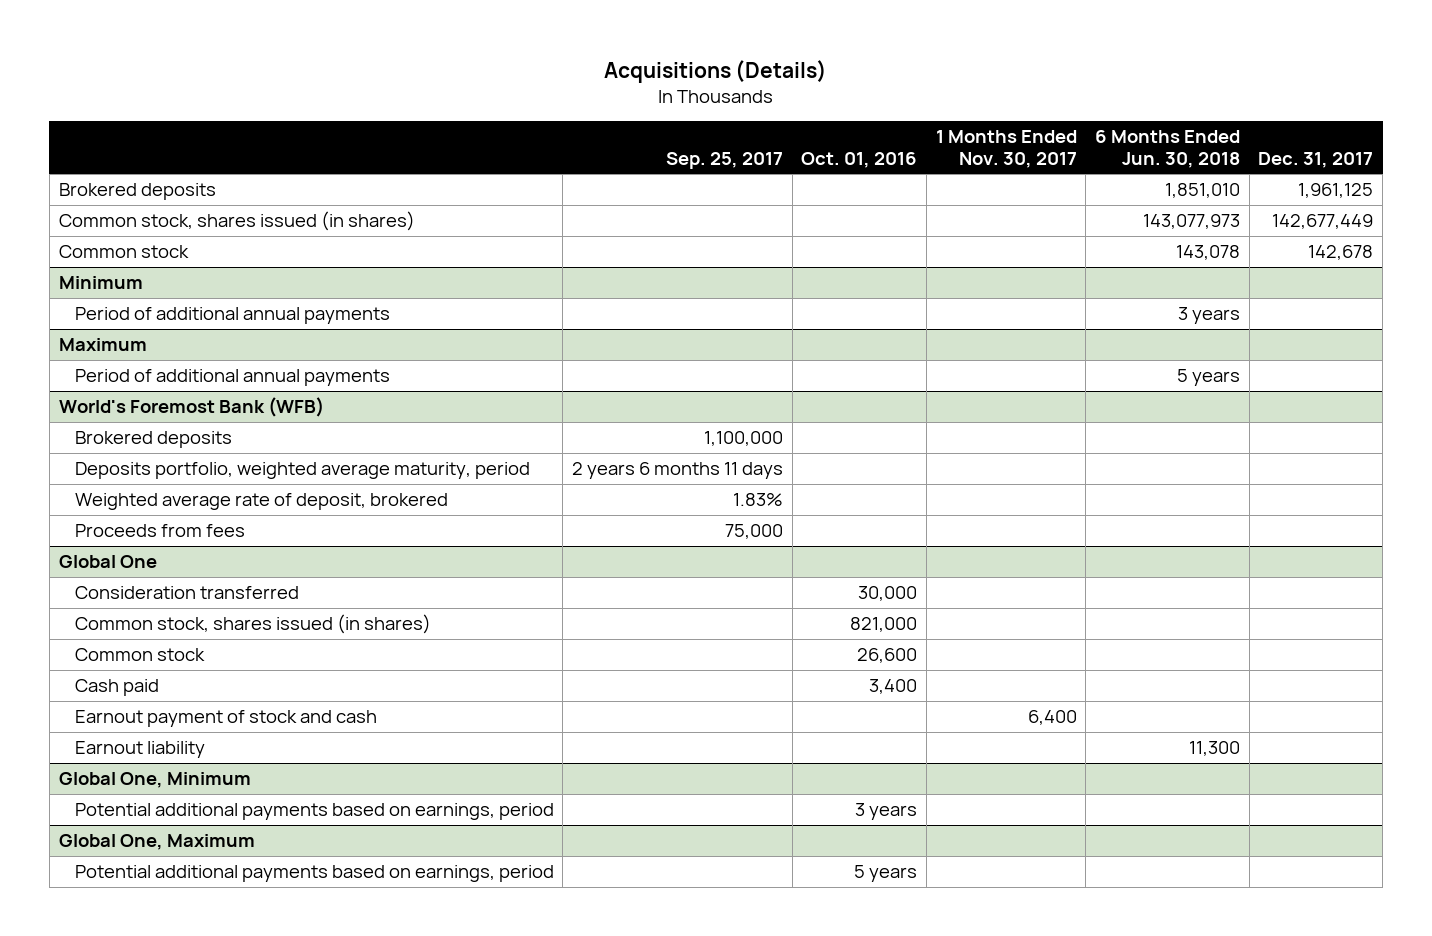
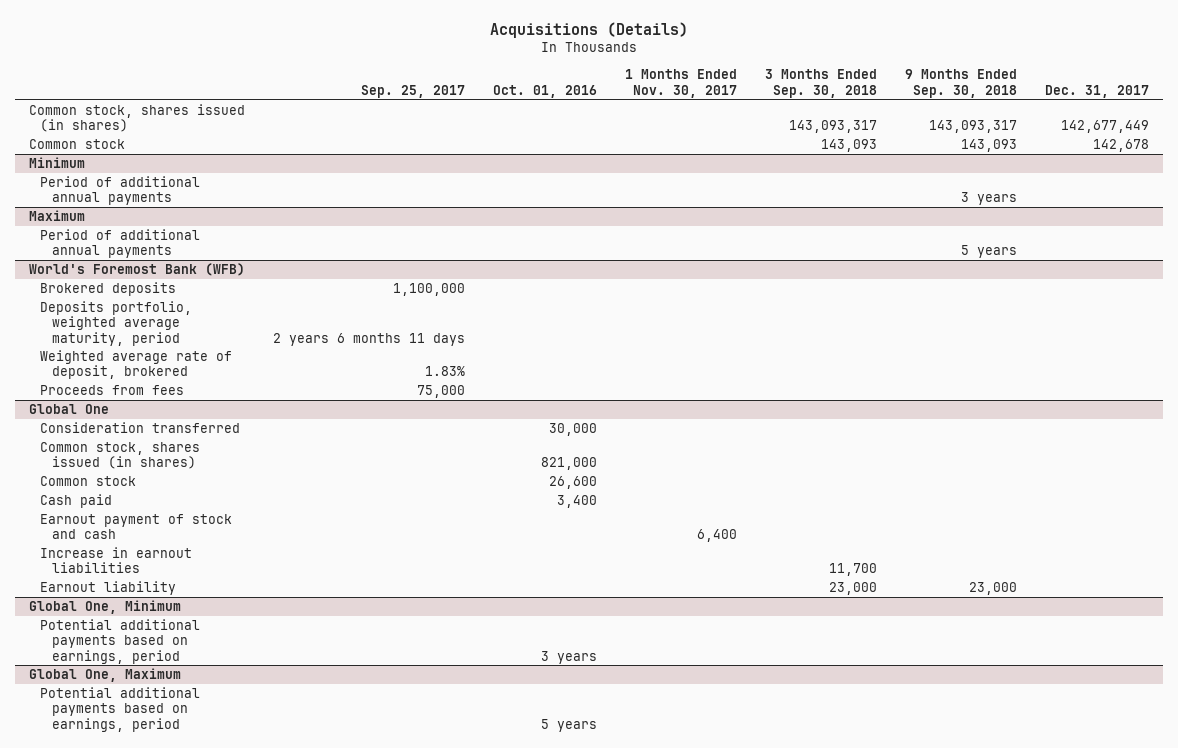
[1095,130,1241,168] 6 Months Ended Jun. 30, 2018 -> none
none -> [764,69,877,98] 3 Months Ended Sep. 30, 2018
none -> [904,69,1017,98] 9 Months Ended Sep. 30, 2018
[58,183,216,201] Brokered deposits -> none
none -> [40,547,193,574] Increase in earnout liabilities

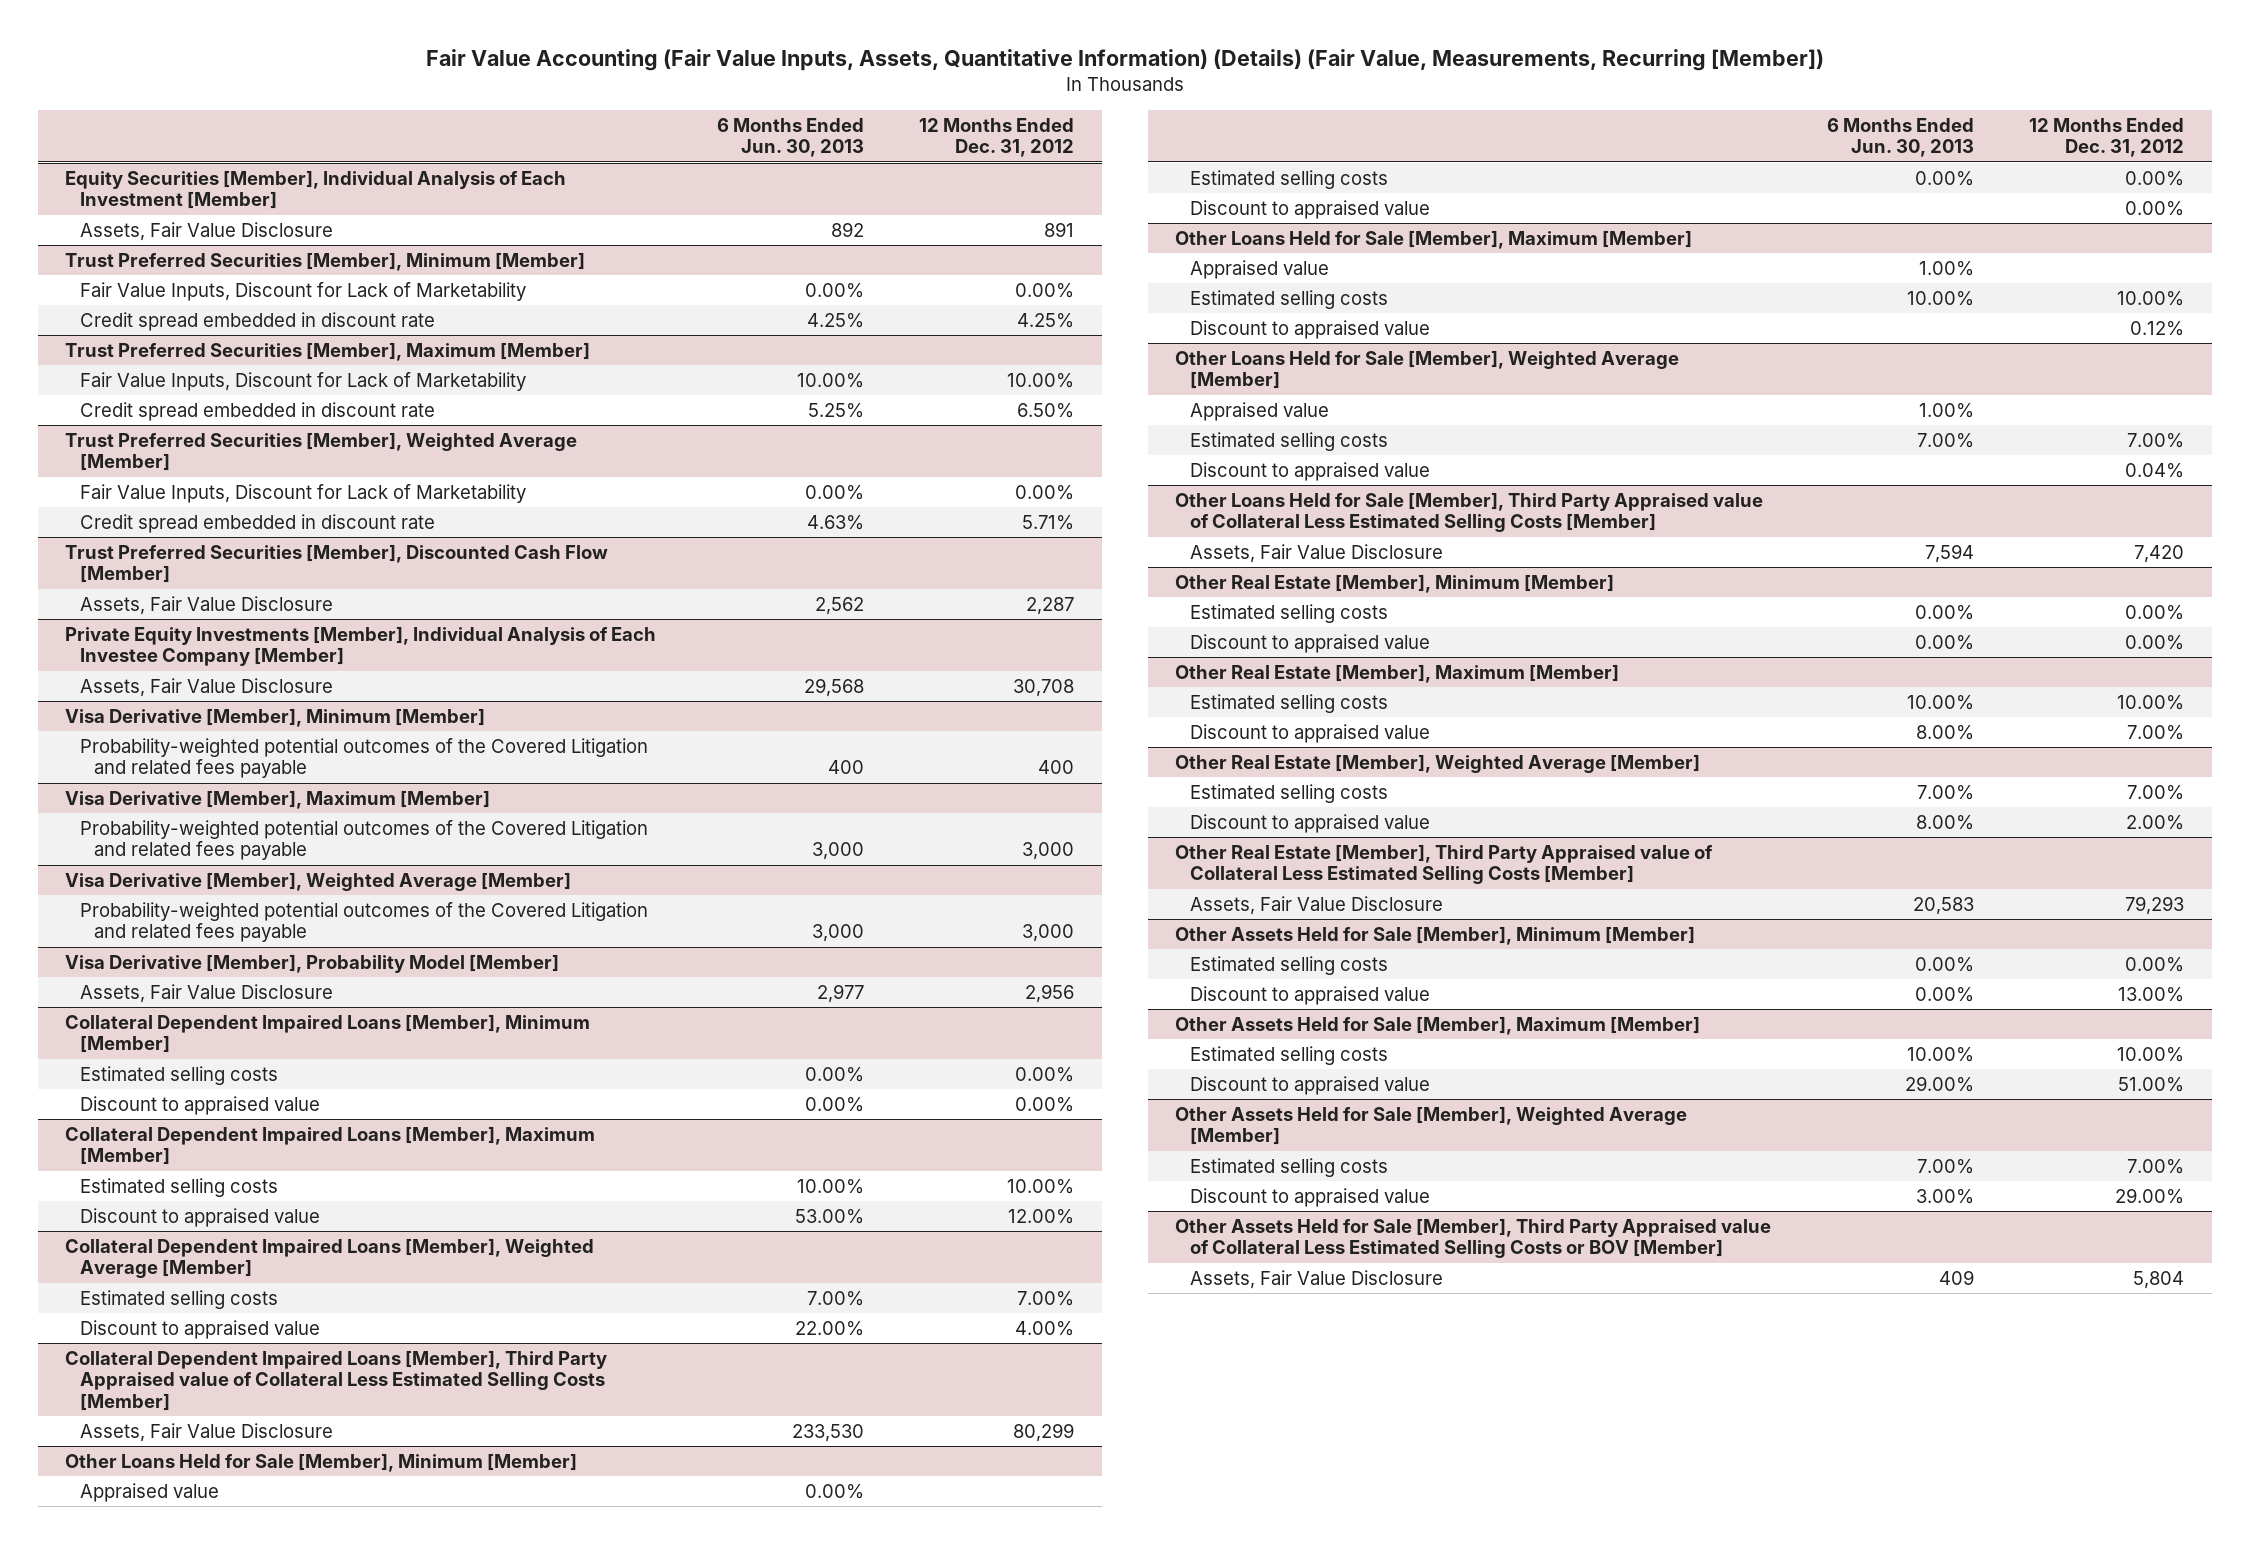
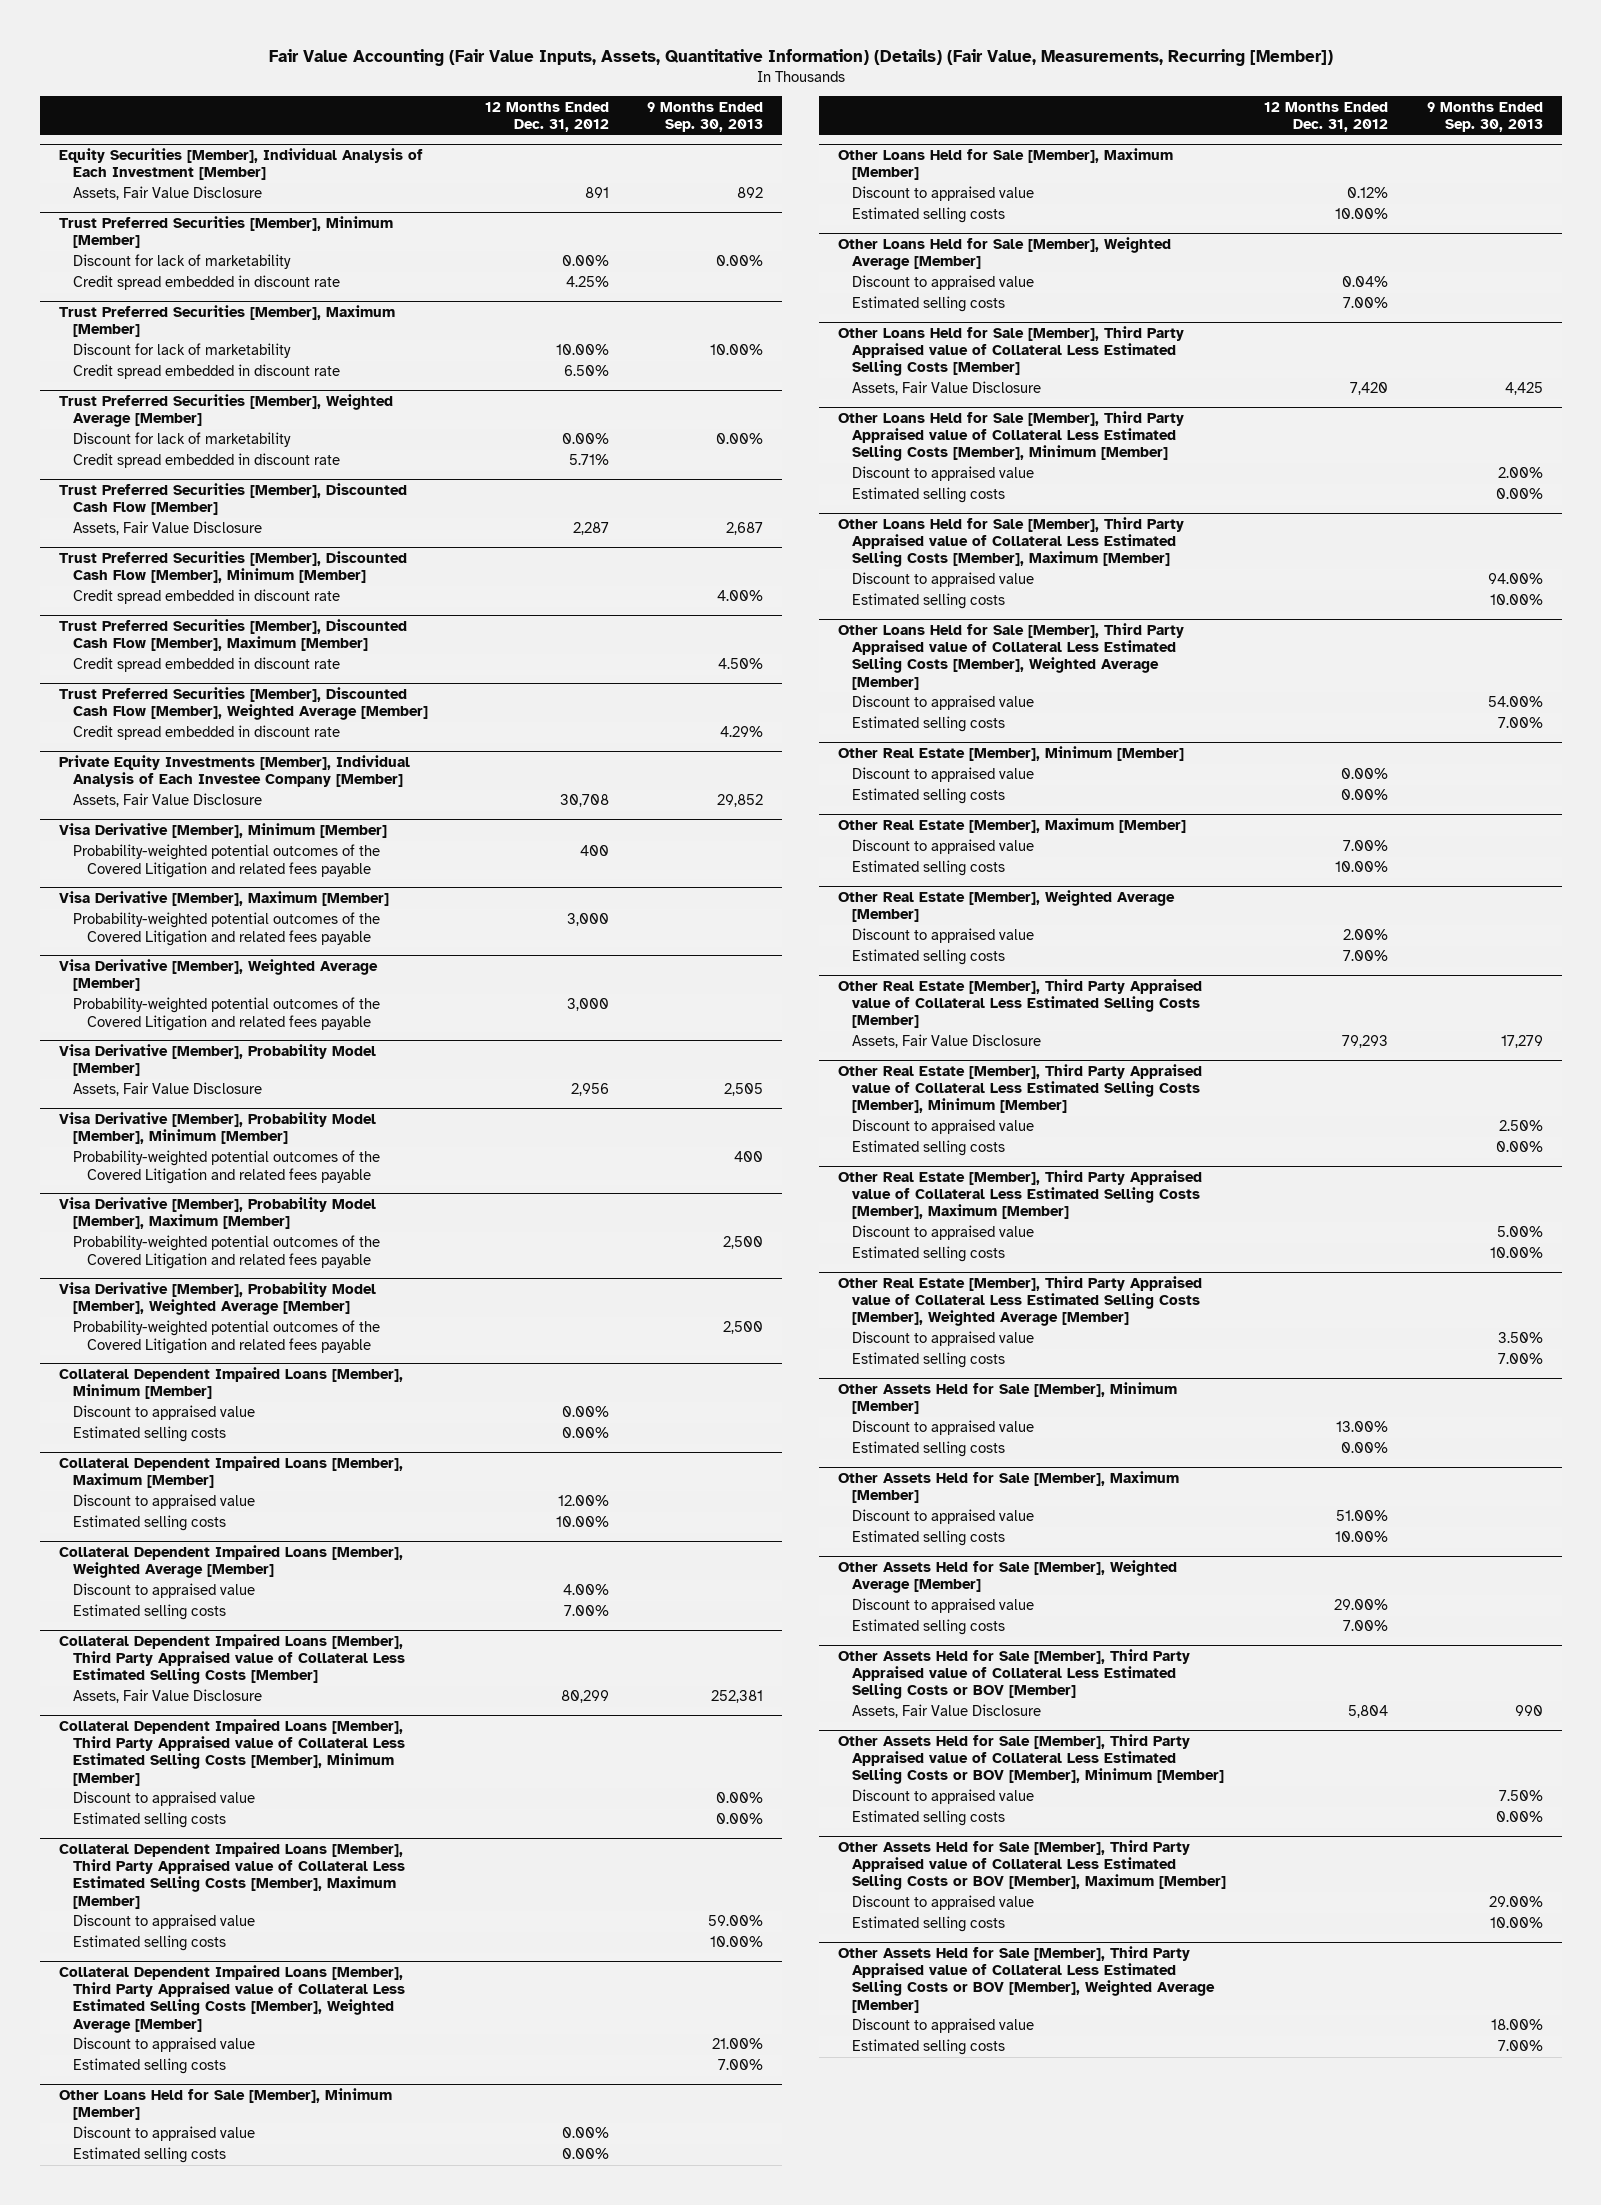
[716,117,864,158] 6 Months Ended Jun. 30, 2013 -> none
none -> [647,101,764,133] 9 Months Ended Sep. 30, 2013
[79,281,526,301] Fair Value Inputs, Discount for Lack of Marketability -> [72,254,291,270] Discount for lack of marketability
[79,371,526,391] Fair Value Inputs, Discount for Lack of Marketability -> [72,343,291,359] Discount for lack of marketability
[79,483,526,503] Fair Value Inputs, Discount for Lack of Marketability -> [72,432,291,448] Discount for lack of marketability
none -> [58,551,407,584] Trust Preferred Securities [Member], Discounted Cash Flow [Member], Minimum [Member]
none -> [72,589,340,605] Credit spread embedded in discount rate
none -> [58,619,407,652] Trust Preferred Securities [Member], Discounted Cash Flow [Member], Maximum [Member]
none -> [72,657,340,673] Credit spread embedded in discount rate
none -> [58,687,428,721] Trust Preferred Securities [Member], Discounted Cash Flow [Member], Weighted Average [Member]
none -> [72,725,340,741] Credit spread embedded in discount rate
none -> [58,1112,376,1145] Visa Derivative [Member], Probability Model [Member], Minimum [Member]
none -> [72,1150,380,1184] Probability-weighted potential outcomes of the Covered Litigation and related fees payable
none -> [58,1197,376,1230] Visa Derivative [Member], Probability Model [Member], Maximum [Member]
none -> [72,1235,380,1269] Probability-weighted potential outcomes of the Covered Litigation and related fees payable
none -> [58,1282,376,1316] Visa Derivative [Member], Probability Model [Member], Weighted Average [Member]
none -> [72,1320,380,1354] Probability-weighted potential outcomes of the Covered Litigation and related fees payable
[79,1065,278,1085] Estimated selling costs -> [72,1426,226,1443] Estimated selling costs
[79,1177,278,1197] Estimated selling costs -> [72,1515,226,1532] Estimated selling costs
[79,1289,278,1309] Estimated selling costs -> [72,1604,226,1621] Estimated selling costs
none -> [58,1719,405,1786] Collateral Dependent Impaired Loans [Member], Third Party Appraised value of Collateral Less Estimated Selling Costs [Member], Minimum [Member]
none -> [72,1791,255,1807] Discount to appraised value
none -> [72,1812,226,1829] Estimated selling costs
none -> [58,1842,405,1909] Collateral Dependent Impaired Loans [Member], Third Party Appraised value of Collateral Less Estimated Selling Costs [Member], Maximum [Member]
none -> [72,1914,255,1930] Discount to appraised value
none -> [72,1935,226,1952] Estimated selling costs
none -> [58,1965,405,2033] Collateral Dependent Impaired Loans [Member], Third Party Appraised value of Collateral Less Estimated Selling Costs [Member], Weighted Average [Member]
none -> [72,2037,255,2053] Discount to appraised value
none -> [72,2058,226,2075] Estimated selling costs
[79,1482,219,1502] Appraised value -> none
[1189,169,1388,189] Estimated selling costs -> [72,2147,226,2164] Estimated selling costs
[1189,259,1329,279] Appraised value -> none
[1189,289,1388,309] Estimated selling costs -> [852,207,1006,224] Estimated selling costs
[1189,401,1329,421] Appraised value -> none
[1189,431,1388,451] Estimated selling costs -> [852,296,1006,313] Estimated selling costs
none -> [838,411,1185,462] Other Loans Held for Sale [Member], Third Party Appraised value of Collateral Less Estimated Selling Costs [Member], Minimum [Member]
none -> [852,466,1035,482] Discount to appraised value
none -> [852,487,1006,504] Estimated selling costs
none -> [838,517,1185,568] Other Loans Held for Sale [Member], Third Party Appraised value of Collateral Less Estimated Selling Costs [Member], Maximum [Member]
none -> [852,572,1035,588] Discount to appraised value
none -> [852,593,1006,610] Estimated selling costs
none -> [838,623,1185,690] Other Loans Held for Sale [Member], Third Party Appraised value of Collateral Less Estimated Selling Costs [Member], Weighted Average [Member]
none -> [852,695,1035,711] Discount to appraised value
none -> [852,716,1006,733] Estimated selling costs
[1189,603,1388,623] Estimated selling costs -> [852,788,1006,805] Estimated selling costs
[1189,693,1388,713] Estimated selling costs -> [852,860,1006,877] Estimated selling costs
[1189,783,1388,803] Estimated selling costs -> [852,949,1006,966] Estimated selling costs
none -> [838,1064,1203,1114] Other Real Estate [Member], Third Party Appraised value of Collateral Less Estimated Selling Costs [Member], Minimum [Member]
none -> [852,1119,1035,1135] Discount to appraised value
none -> [852,1140,1006,1157] Estimated selling costs
none -> [838,1170,1203,1220] Other Real Estate [Member], Third Party Appraised value of Collateral Less Estimated Selling Costs [Member], Maximum [Member]
none -> [852,1225,1035,1241] Discount to appraised value
none -> [852,1246,1006,1263] Estimated selling costs
none -> [838,1276,1203,1327] Other Real Estate [Member], Third Party Appraised value of Collateral Less Estimated Selling Costs [Member], Weighted Average [Member]
none -> [852,1331,1035,1347] Discount to appraised value
none -> [852,1352,1006,1369] Estimated selling costs
[1189,955,1388,975] Estimated selling costs -> [852,1441,1006,1458] Estimated selling costs
[1189,1045,1388,1065] Estimated selling costs -> [852,1530,1006,1547] Estimated selling costs
[1189,1157,1388,1177] Estimated selling costs -> [852,1619,1006,1636] Estimated selling costs
none -> [838,1734,1225,1785] Other Assets Held for Sale [Member], Third Party Appraised value of Collateral Less Estimated Selling Costs or BOV [Member], Minimum [Member]
none -> [852,1789,1035,1805] Discount to appraised value
none -> [852,1810,1006,1827] Estimated selling costs
none -> [838,1840,1227,1891] Other Assets Held for Sale [Member], Third Party Appraised value of Collateral Less Estimated Selling Costs or BOV [Member], Maximum [Member]
none -> [852,1895,1035,1911] Discount to appraised value
none -> [852,1916,1006,1933] Estimated selling costs
none -> [838,1946,1216,2013] Other Assets Held for Sale [Member], Third Party Appraised value of Collateral Less Estimated Selling Costs or BOV [Member], Weighted Average [Member]
none -> [852,2018,1035,2034] Discount to appraised value
none -> [852,2039,1006,2056] Estimated selling costs

